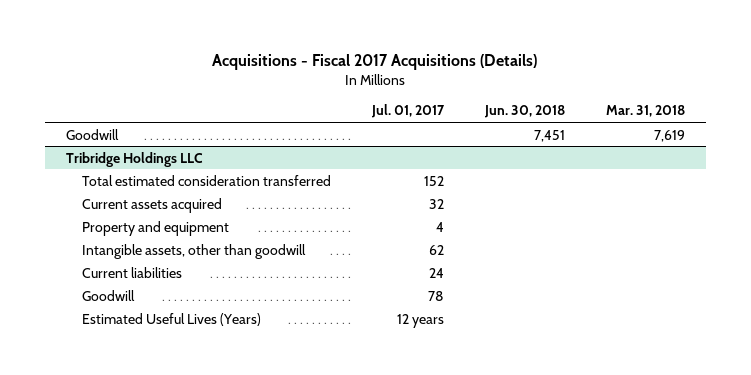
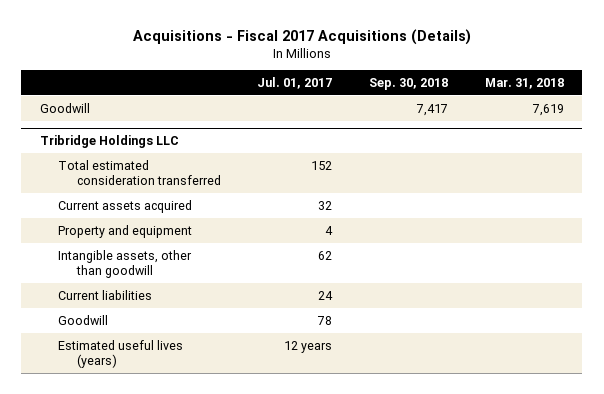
[484,105,566,119] Jun. 30, 2018 -> none
none -> [369,77,449,90] Sep. 30, 2018
[81,312,261,326] Estimated Useful Lives (Years) -> [58,339,184,369] Estimated useful lives (years)

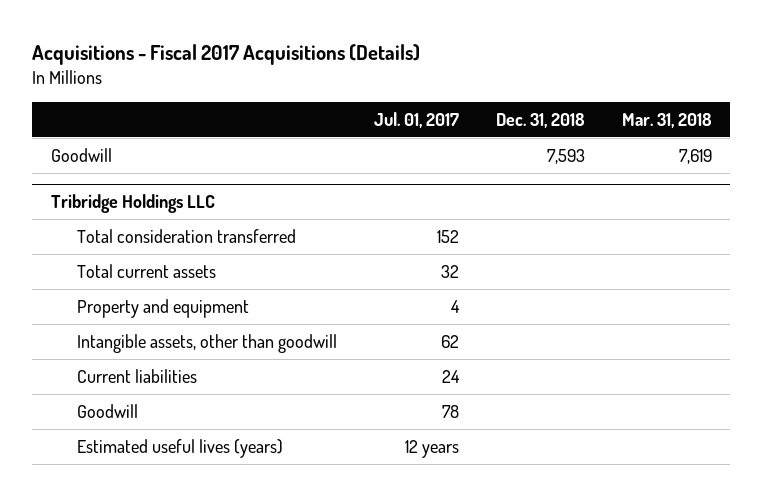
[369,77,449,90] Sep. 30, 2018 -> none
none -> [495,112,585,128] Dec. 31, 2018
[58,159,221,186] Total estimated consideration transferred -> [77,229,297,244] Total consideration transferred
[58,199,193,213] Current assets acquired -> [77,264,217,279] Total current assets

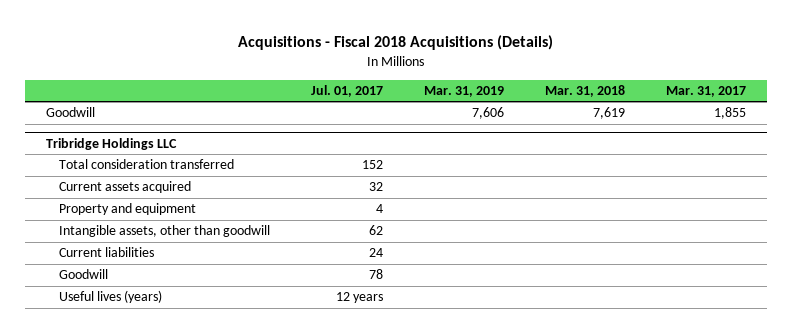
[32,43,421,65] Acquisitions - Fiscal 2017 Acquisitions (Details) -> [237,34,553,50] Acquisitions - Fiscal 2018 Acquisitions (Details)
[495,112,585,128] Dec. 31, 2018 -> none
none -> [423,85,504,97] Mar. 31, 2019
none -> [666,85,747,97] Mar. 31, 2017
[77,264,217,279] Total current assets -> [58,181,191,194] Current assets acquired
[77,439,284,459] Estimated useful lives (years) -> [58,290,162,304] Useful lives (years)

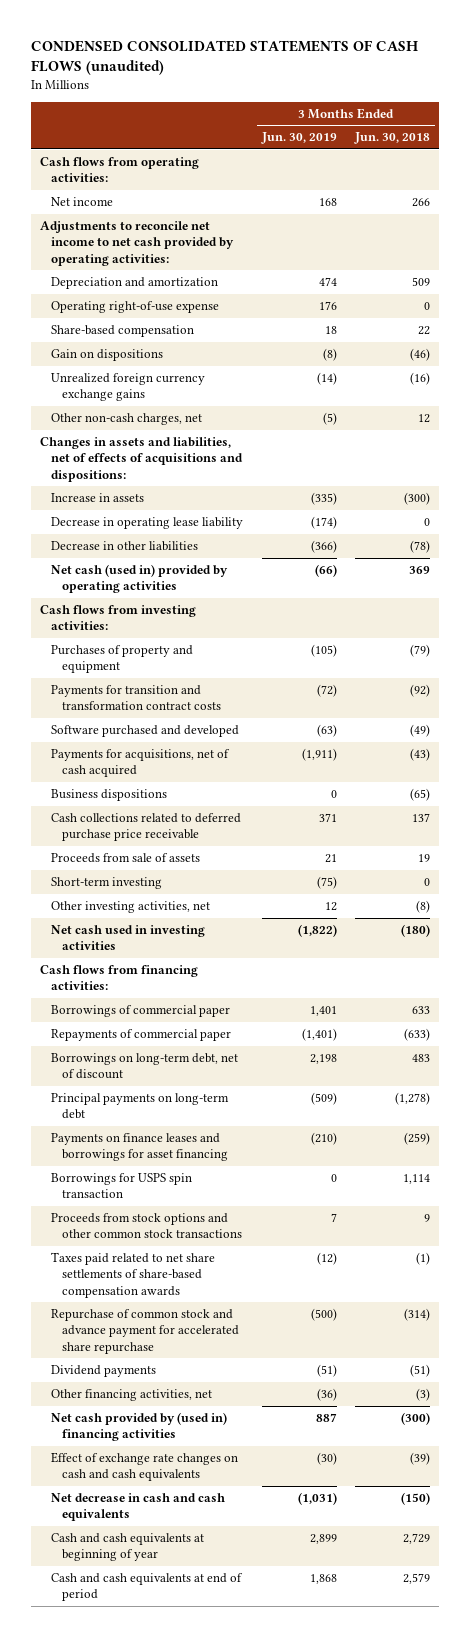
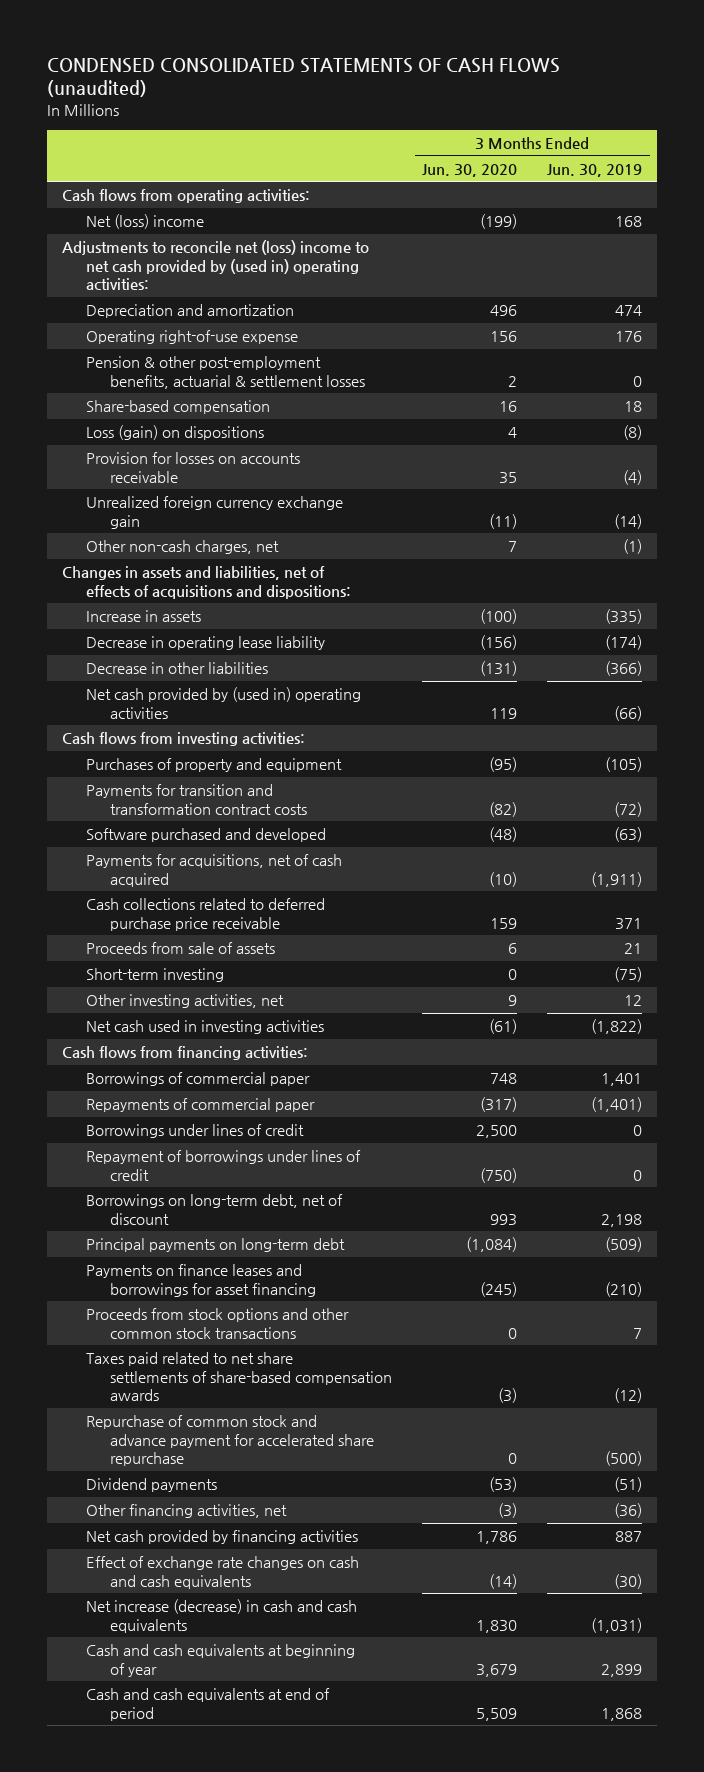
[354,132,431,145] Jun. 30, 2018 -> none
none -> [422,163,518,177] Jun. 30, 2020
[51,196,114,206] Net income -> [86,214,205,230] Net (loss) income
[40,220,235,266] Adjustments to reconcile net income to net cash provided by operating activities: -> [62,240,370,291] Adjustments to reconcile net (loss) income to net cash provided by (used in) operating activities:
none -> [86,356,366,389] Pension & other post-employment benefits, actuarial & settlement losses
[51,348,164,361] Gain on dispositions -> [86,425,265,441] Loss (gain) on dispositions
none -> [86,452,301,483] Provision for losses on accounts receivable
[51,372,206,402] Unrealized foreign currency exchange gains -> [86,496,344,529] Unrealized foreign currency exchange gain
[322,411,337,425] (5) -> [623,539,643,555] (1)
[51,563,229,594] Net cash (used in) provided by operating activities -> [86,687,362,719] Net cash provided by (used in) operating activities
[51,788,168,801] Business dispositions -> none
none -> [86,1124,305,1139] Borrowings under lines of credit
none -> [86,1150,362,1181] Repayment of borrowings under lines of credit
[51,1172,193,1199] Borrowings for USPS spin transaction -> none
[51,1411,228,1442] Net cash provided by (used in) financing activities -> [86,1530,359,1545] Net cash provided by financing activities
[51,1492,226,1522] Net decrease in cash and cash equivalents -> [86,1599,358,1633] Net increase (decrease) in cash and cash equivalents

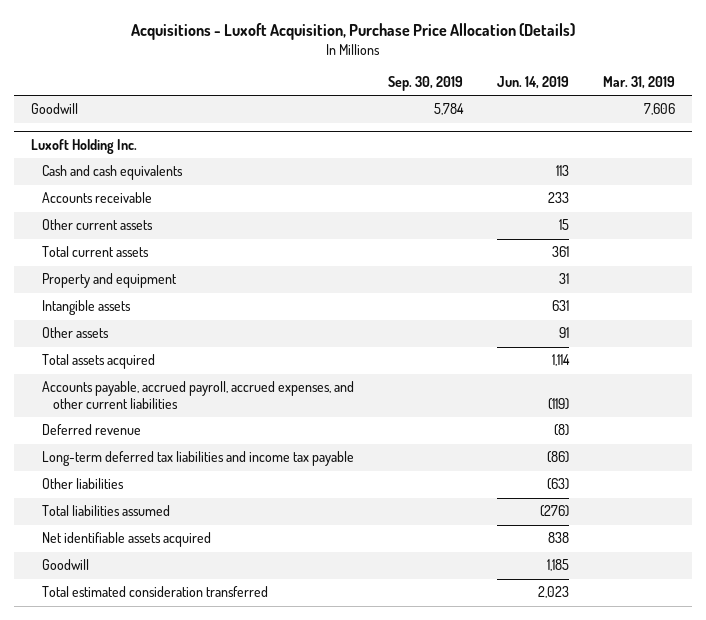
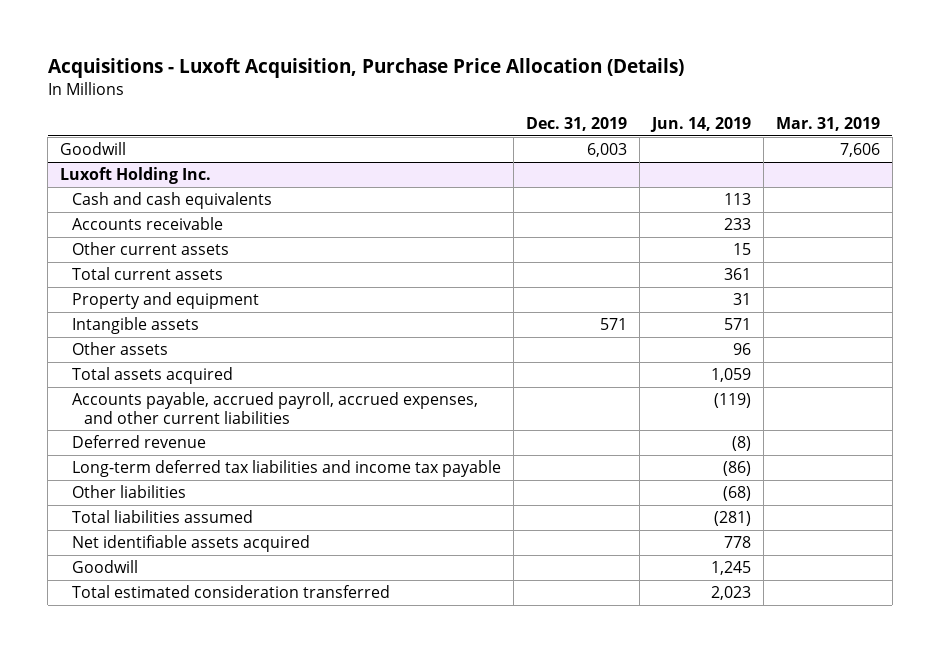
[388,76,464,92] Sep. 30, 2019 -> none
none -> [526,117,628,132] Dec. 31, 2019
[552,300,570,312] 631 -> [723,318,751,331] 571
[559,327,570,339] 91 -> [732,343,751,356] 96
[552,354,571,367] 1,114 -> [710,368,751,383] 1,059
[547,478,570,491] (63) -> [722,486,751,502] (68)
[540,505,570,518] (276) -> [713,511,751,527] (281)
[548,532,570,544] 838 -> [723,536,751,549] 778
[547,559,570,572] 1,185 -> [710,561,751,576] 1,245

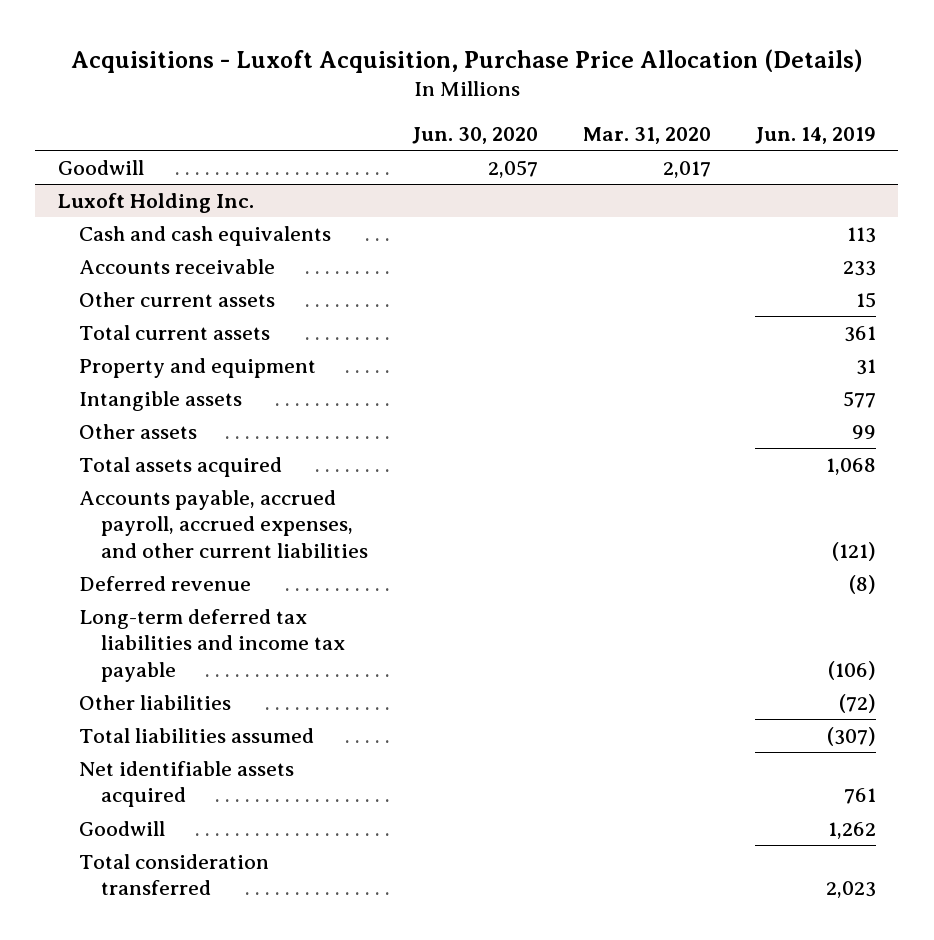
[526,117,628,132] Dec. 31, 2019 -> none
[775,117,880,132] Mar. 31, 2019 -> none
none -> [412,126,539,144] Jun. 30, 2020
none -> [582,126,711,144] Mar. 31, 2020
[723,318,751,331] 571 -> [842,390,876,408] 577
[732,343,751,356] 96 -> [851,424,876,439] 99
[710,368,751,383] 1,059 -> [825,457,876,475] 1,068
[713,393,751,409] (119) -> [831,542,876,562] (121)
[722,461,751,477] (86) -> [827,661,876,681] (106)
[722,486,751,502] (68) -> [838,693,876,713] (72)
[713,511,751,527] (281) -> [826,726,876,746] (307)
[723,536,751,549] 778 -> [843,788,876,805] 761
[710,561,751,576] 1,245 -> [827,821,876,839] 1,262
[72,585,391,599] Total estimated consideration transferred -> [79,853,270,896] Total consideration transferred

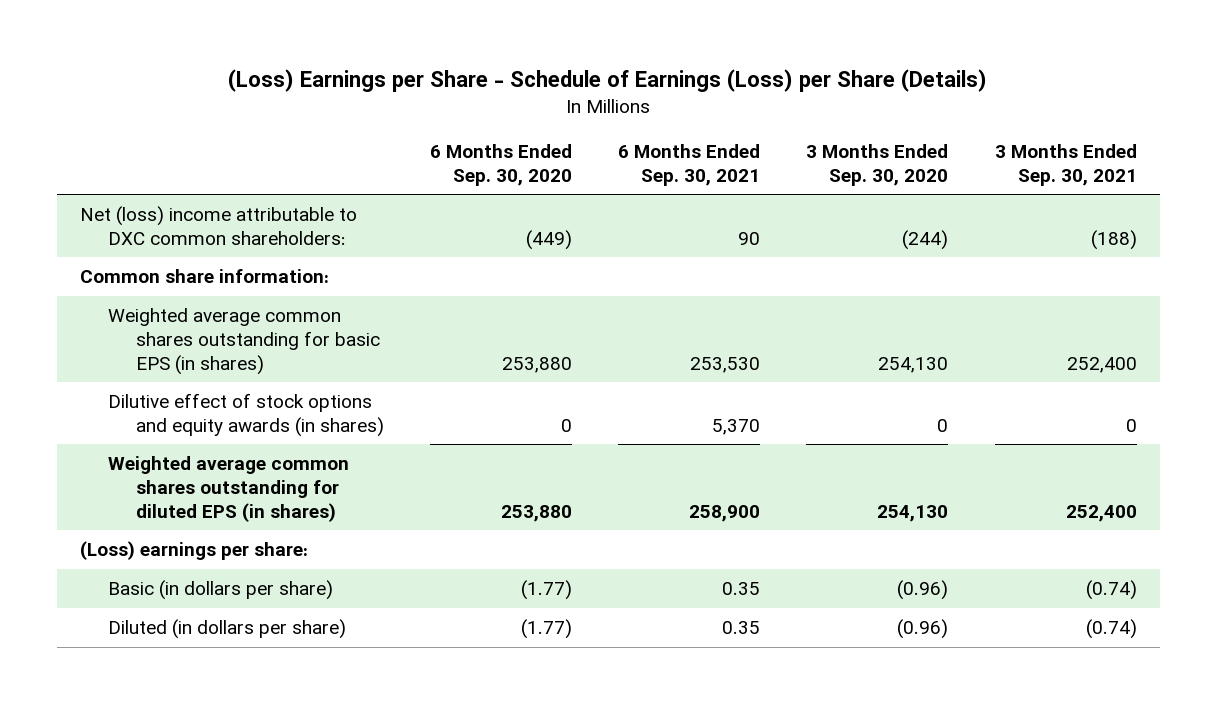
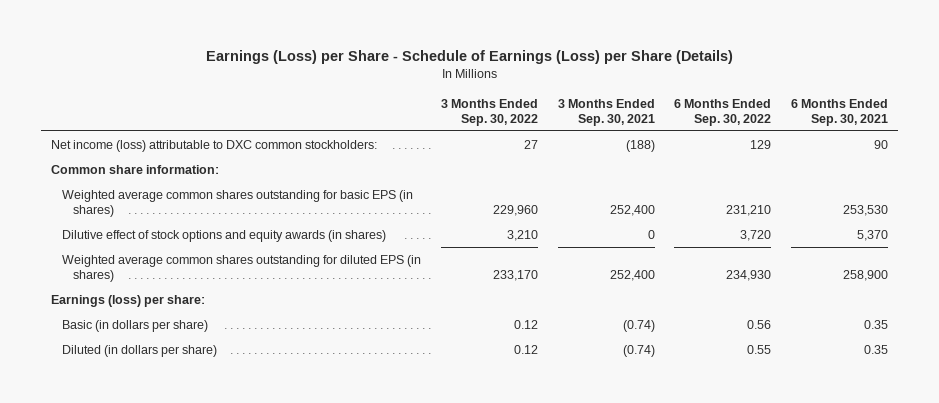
[228,68,988,92] (Loss) Earnings per Share - Schedule of Earnings (Loss) per Share (Details) -> [205,49,733,64] Earnings (Loss) per Share - Schedule of Earnings (Loss) per Share (Details)
[429,144,572,187] 6 Months Ended Sep. 30, 2020 -> none
[806,144,949,187] 3 Months Ended Sep. 30, 2020 -> none
none -> [440,98,538,126] 3 Months Ended Sep. 30, 2022
none -> [674,98,772,126] 6 Months Ended Sep. 30, 2022
[80,206,358,245] Net (loss) income attributable to DXC common shareholders: -> [51,139,378,152] Net income (loss) attributable to DXC common stockholders:
[80,541,309,561] (Loss) earnings per share: -> [51,294,206,307] Earnings (loss) per share:

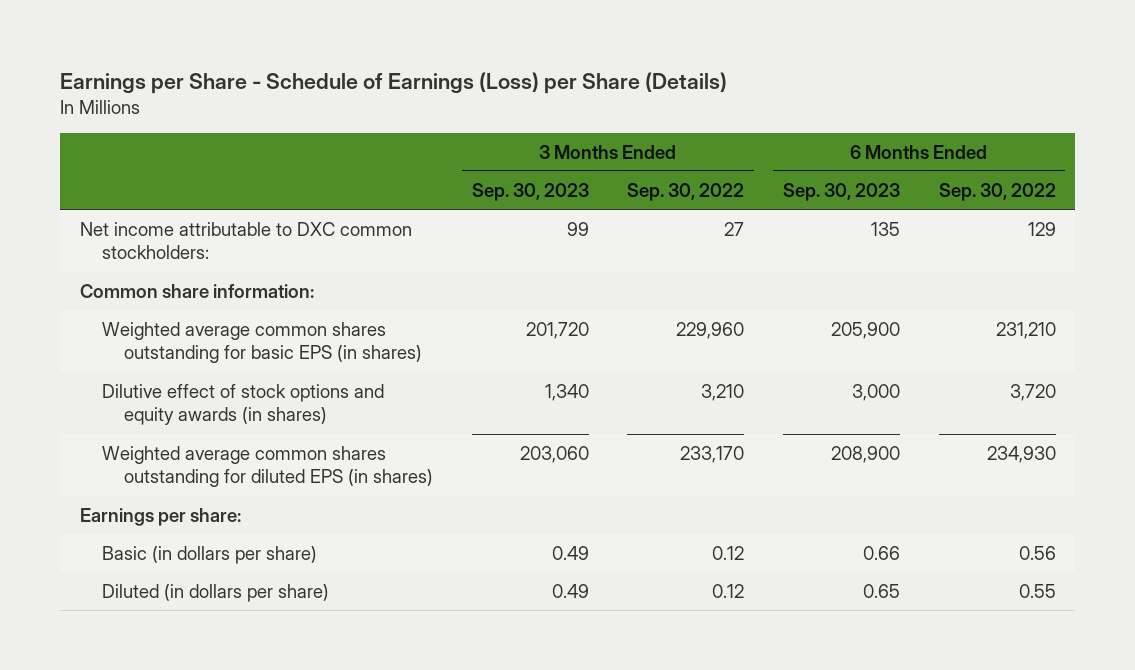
[205,49,733,64] Earnings (Loss) per Share - Schedule of Earnings (Loss) per Share (Details) -> [60,72,728,95] Earnings per Share - Schedule of Earnings (Loss) per Share (Details)
[557,98,655,126] 3 Months Ended Sep. 30, 2021 -> none
[791,98,889,126] 6 Months Ended Sep. 30, 2021 -> none
none -> [471,182,589,201] Sep. 30, 2023
none -> [783,182,901,201] Sep. 30, 2023
[51,139,378,152] Net income (loss) attributable to DXC common stockholders: -> [79,221,412,260] Net income attributable to DXC common stockholders:
[51,294,206,307] Earnings (loss) per share: -> [79,507,241,526] Earnings per share:

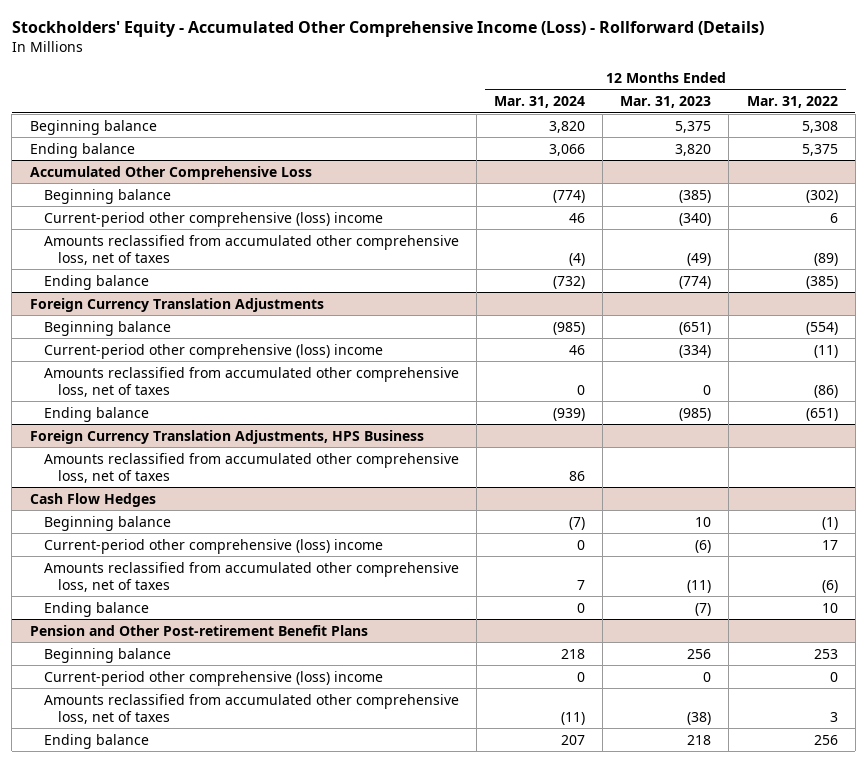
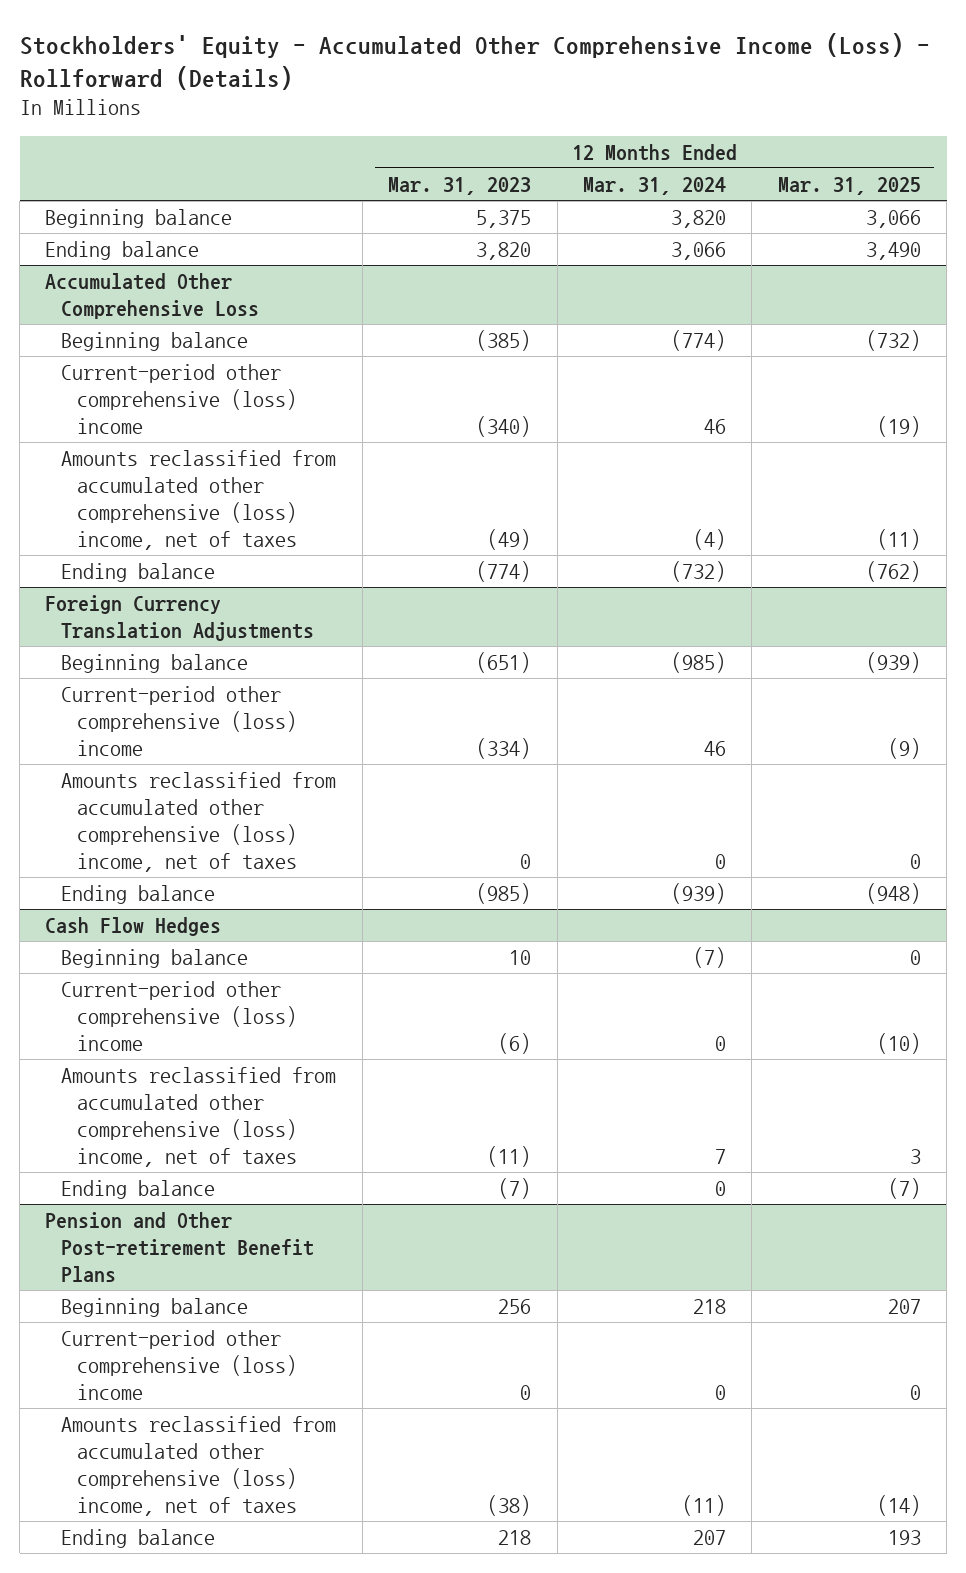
[746,96,838,109] Mar. 31, 2022 -> none
none -> [777,176,921,195] Mar. 31, 2025
[43,234,459,265] Amounts reclassified from accumulated other comprehensive loss, net of taxes -> [61,450,337,550] Amounts reclassified from accumulated other comprehensive (loss) income, net of taxes
[43,366,459,397] Amounts reclassified from accumulated other comprehensive loss, net of taxes -> [61,772,337,872] Amounts reclassified from accumulated other comprehensive (loss) income, net of taxes
[29,429,424,444] Foreign Currency Translation Adjustments, HPS Business -> none
[43,452,459,483] Amounts reclassified from accumulated other comprehensive loss, net of taxes -> none
[43,561,459,592] Amounts reclassified from accumulated other comprehensive loss, net of taxes -> [61,1067,337,1167] Amounts reclassified from accumulated other comprehensive (loss) income, net of taxes
[43,693,459,724] Amounts reclassified from accumulated other comprehensive loss, net of taxes -> [61,1416,337,1516] Amounts reclassified from accumulated other comprehensive (loss) income, net of taxes

